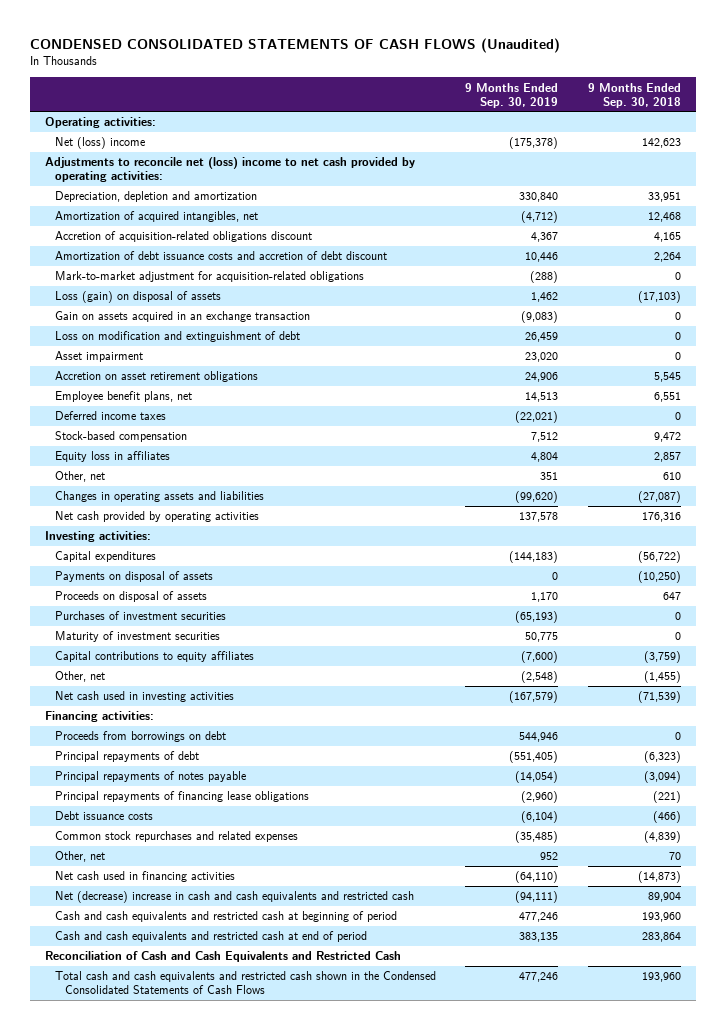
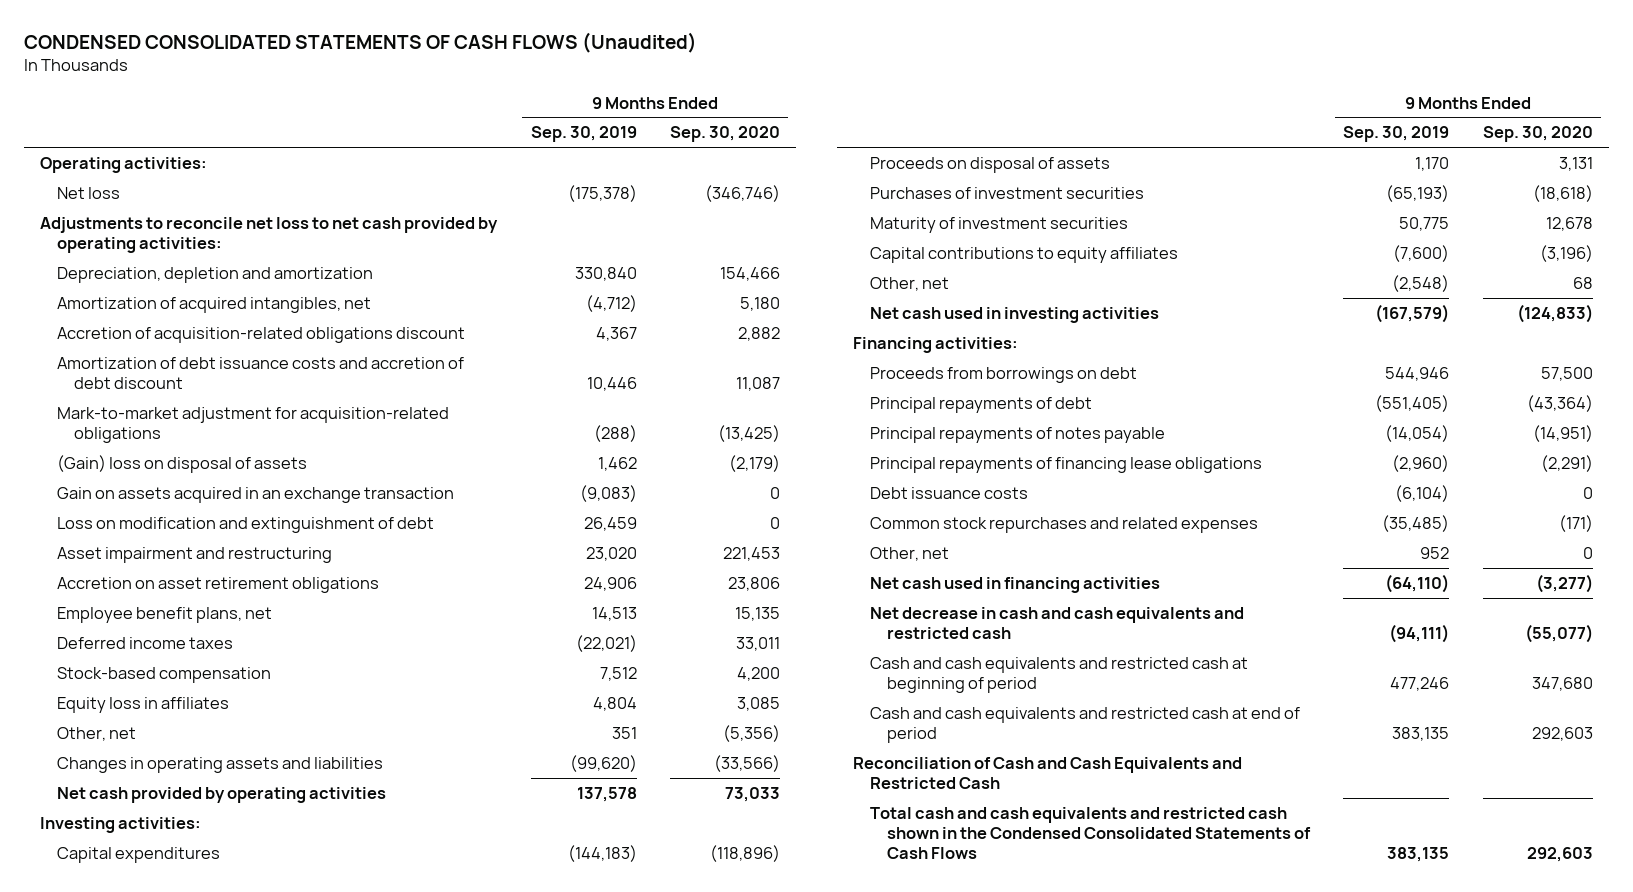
[587,82,681,108] 9 Months Ended Sep. 30, 2018 -> none
none -> [669,126,780,143] Sep. 30, 2020
[54,137,145,150] Net (loss) income -> [57,186,121,199] Net loss
[44,157,415,183] Adjustments to reconcile net (loss) income to net cash provided by operating activities: -> [40,216,499,253] Adjustments to reconcile net loss to net cash provided by operating activities:
[54,291,221,304] Loss (gain) on disposal of assets -> [57,454,308,473] (Gain) loss on disposal of assets
[54,351,143,363] Asset impairment -> [57,546,333,563] Asset impairment and restructuring
[54,571,213,583] Payments on disposal of assets -> none
[54,891,414,904] Net (decrease) increase in cash and cash equivalents and restricted cash -> [870,606,1245,639] Net decrease in cash and cash equivalents and restricted cash
[519,972,559,983] 477,246 -> [1387,847,1450,863] 383,135

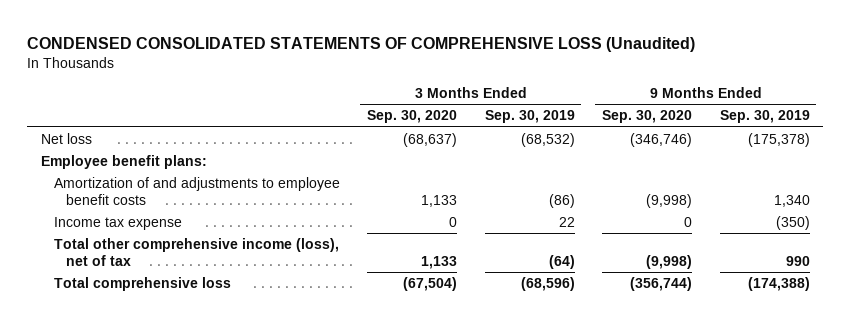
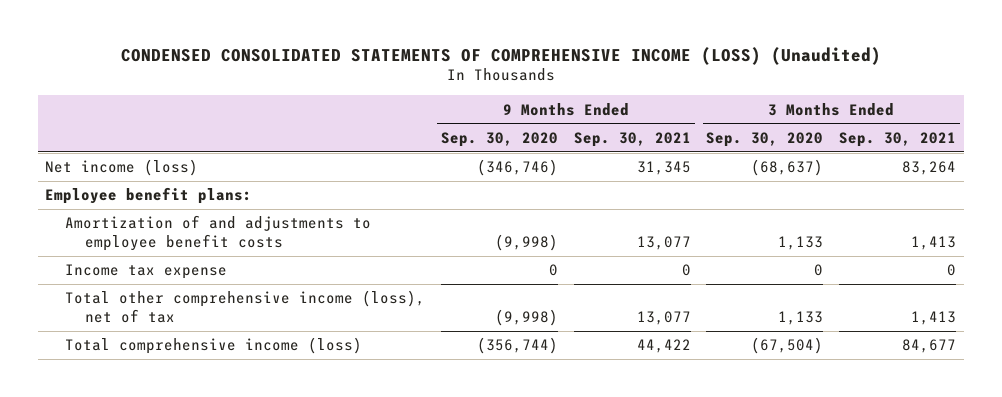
[27,37,696,53] CONDENSED CONSOLIDATED STATEMENTS OF COMPREHENSIVE LOSS (Unaudited) -> [120,46,881,65] CONDENSED CONSOLIDATED STATEMENTS OF COMPREHENSIVE INCOME (LOSS) (Unaudited)
[484,110,575,124] Sep. 30, 2019 -> none
[719,110,810,124] Sep. 30, 2019 -> none
none -> [573,131,691,147] Sep. 30, 2021
none -> [839,131,957,147] Sep. 30, 2021
[41,132,93,144] Net loss -> [45,159,199,177] Net income (loss)
[53,276,231,291] Total comprehensive loss -> [65,337,363,355] Total comprehensive income (loss)

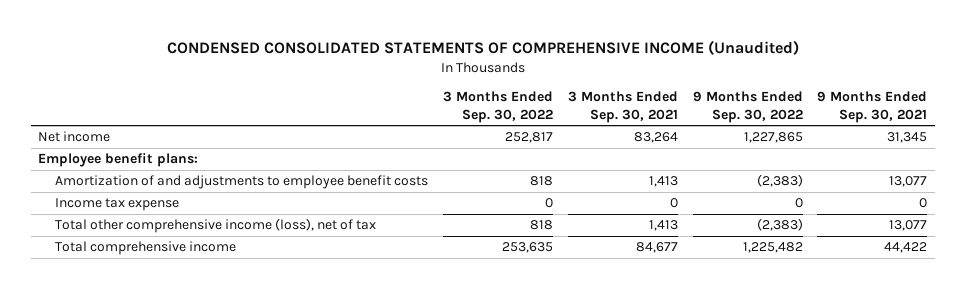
[120,46,881,65] CONDENSED CONSOLIDATED STATEMENTS OF COMPREHENSIVE INCOME (LOSS) (Unaudited) -> [166,39,799,55] CONDENSED CONSOLIDATED STATEMENTS OF COMPREHENSIVE INCOME (Unaudited)
[441,131,559,147] Sep. 30, 2020 -> none
[706,131,824,147] Sep. 30, 2020 -> none
none -> [442,90,553,123] 3 Months Ended Sep. 30, 2022
none -> [692,90,803,123] 9 Months Ended Sep. 30, 2022
[45,159,199,177] Net income (loss) -> [38,131,111,143] Net income
[65,337,363,355] Total comprehensive income (loss) -> [55,241,237,256] Total comprehensive income

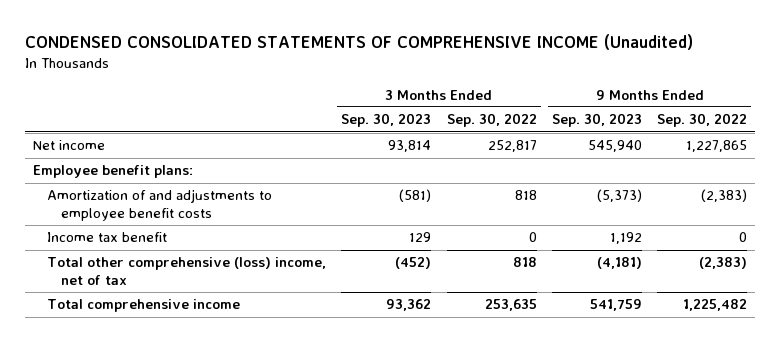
[567,90,678,123] 3 Months Ended Sep. 30, 2021 -> none
[817,90,928,123] 9 Months Ended Sep. 30, 2021 -> none
none -> [341,113,432,128] Sep. 30, 2023
none -> [552,113,643,128] Sep. 30, 2023
[55,198,180,212] Income tax expense -> [46,232,167,243] Income tax benefit
[55,218,377,234] Total other comprehensive income (loss), net of tax -> [46,257,326,285] Total other comprehensive (loss) income, net of tax

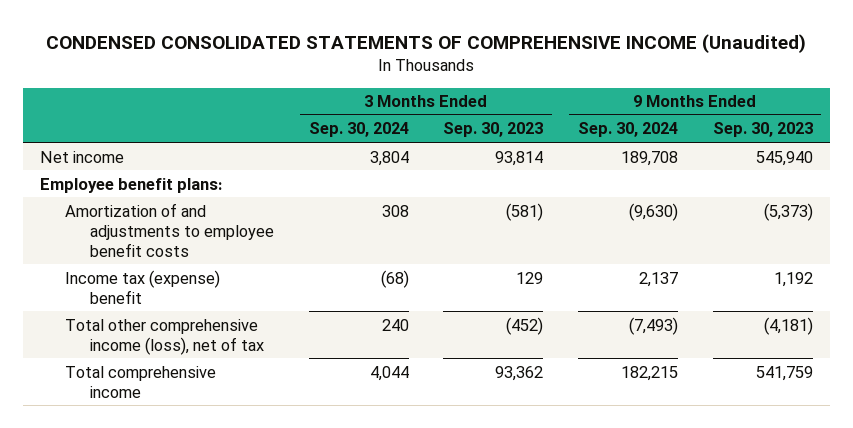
[446,113,537,128] Sep. 30, 2022 -> none
[657,113,748,128] Sep. 30, 2022 -> none
none -> [308,122,409,138] Sep. 30, 2024
none -> [578,122,679,138] Sep. 30, 2024
[46,232,167,243] Income tax benefit -> [65,269,221,304] Income tax (expense) benefit
[46,257,326,285] Total other comprehensive (loss) income, net of tax -> [65,318,265,355] Total other comprehensive income (loss), net of tax

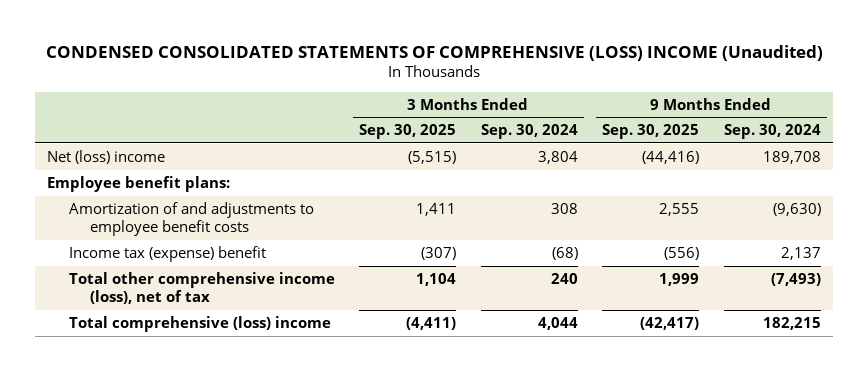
[46,33,807,53] CONDENSED CONSOLIDATED STATEMENTS OF COMPREHENSIVE INCOME (Unaudited) -> [46,44,824,61] CONDENSED CONSOLIDATED STATEMENTS OF COMPREHENSIVE (LOSS) INCOME (Unaudited)
[443,122,544,138] Sep. 30, 2023 -> none
[712,122,813,138] Sep. 30, 2023 -> none
none -> [359,124,457,140] Sep. 30, 2025
none -> [602,124,700,140] Sep. 30, 2025
[40,150,125,163] Net income -> [47,149,166,164] Net (loss) income
[65,365,217,398] Total comprehensive income -> [68,315,331,332] Total comprehensive (loss) income

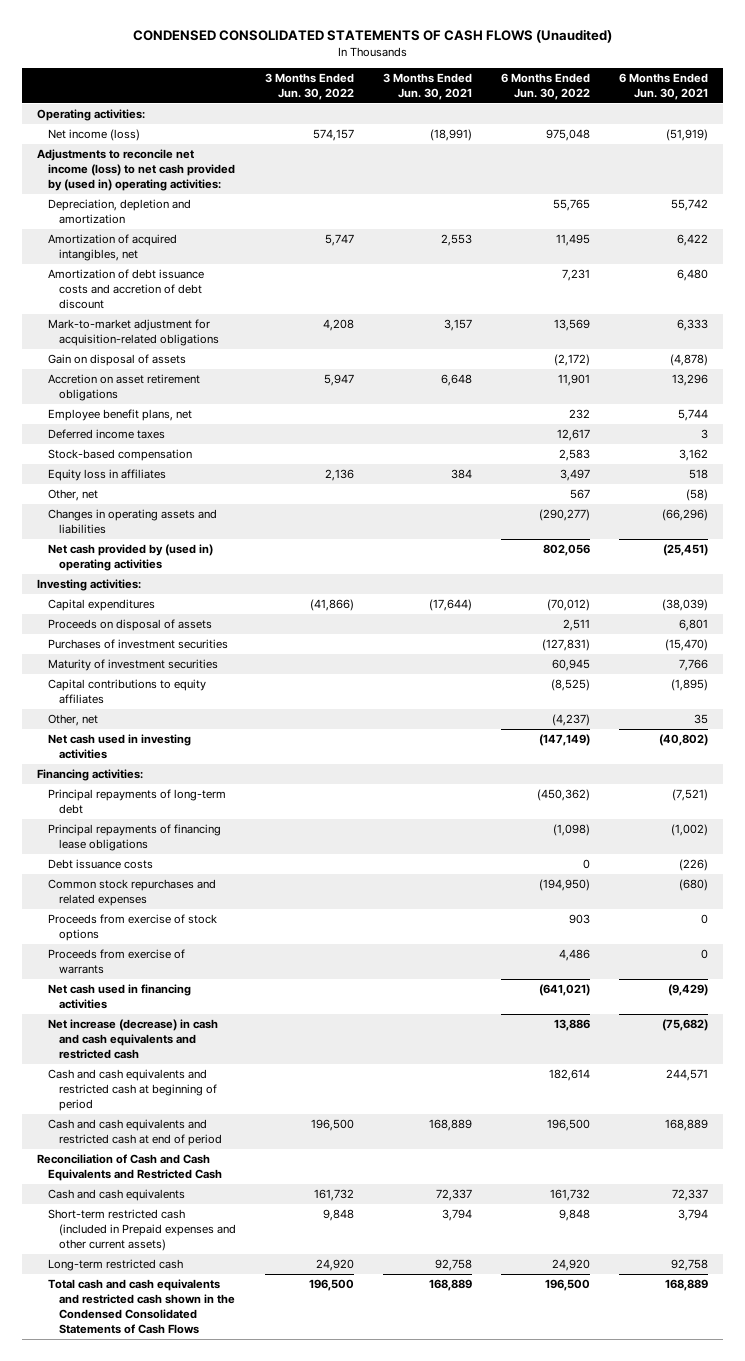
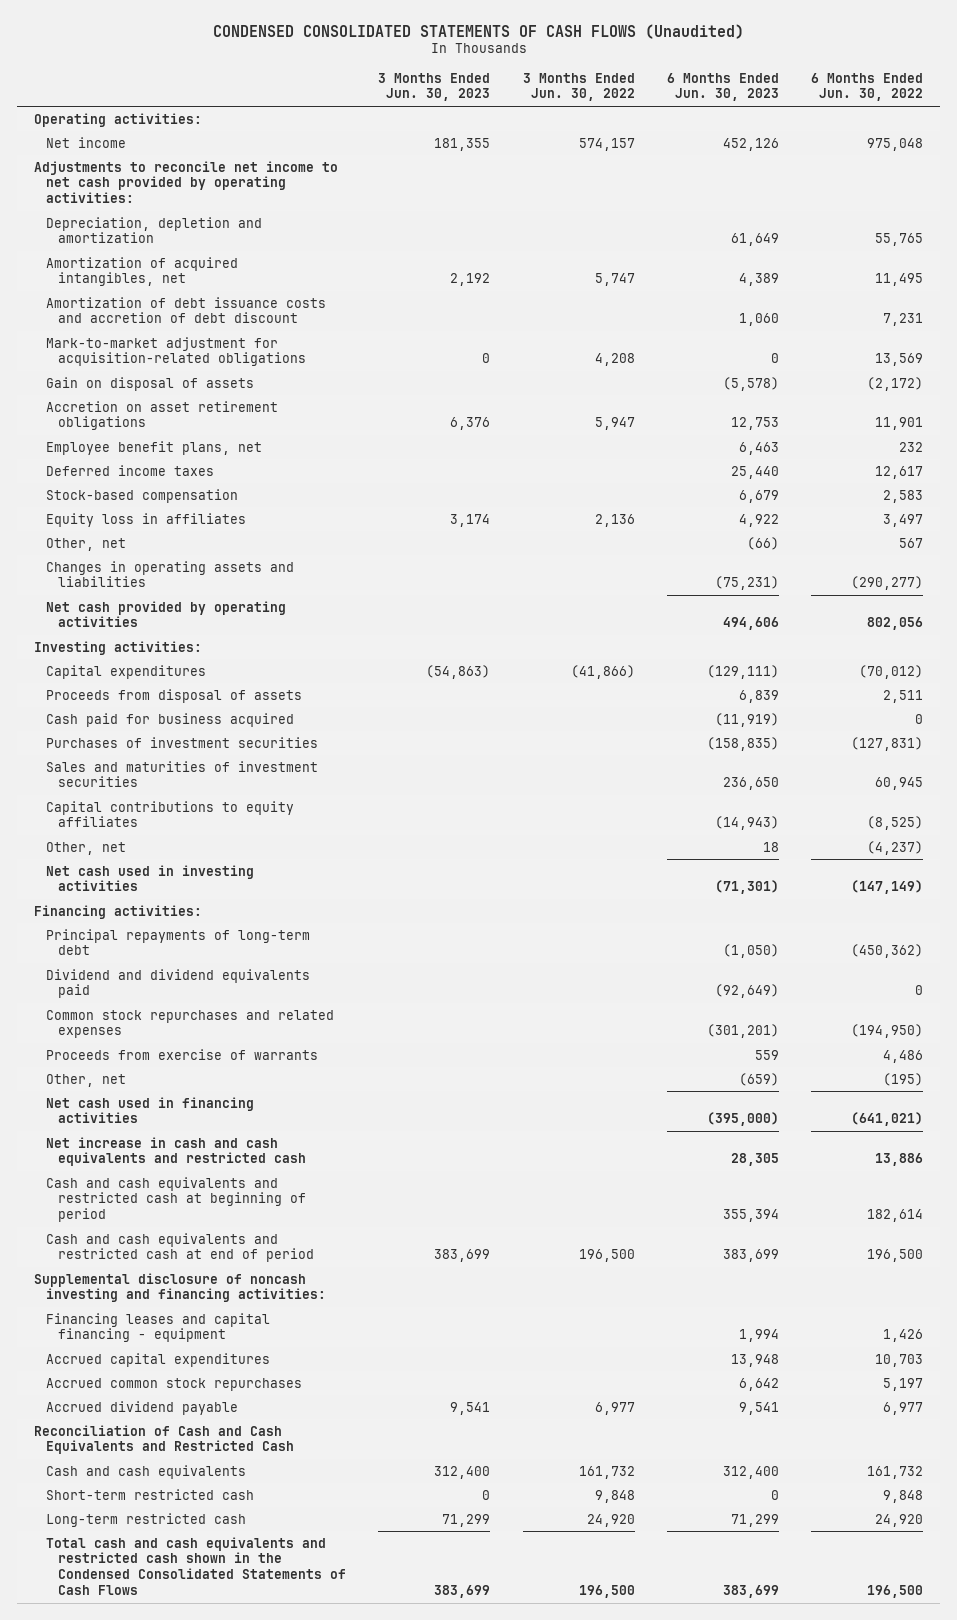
[383,72,473,100] 3 Months Ended Jun. 30, 2021 -> none
[619,72,709,100] 6 Months Ended Jun. 30, 2021 -> none
none -> [378,72,491,102] 3 Months Ended Jun. 30, 2023
none -> [667,72,780,102] 6 Months Ended Jun. 30, 2023
[48,129,141,142] Net income (loss) -> [45,136,126,148] Net income
[36,149,236,191] Adjustments to reconcile net income (loss) to net cash provided by (used in) operating activities: -> [33,160,338,204] Adjustments to reconcile net income to net cash provided by operating activities:
[48,544,214,572] Net cash provided by (used in) operating activities -> [45,600,286,628] Net cash provided by operating activities
[48,619,213,632] Proceeds on disposal of assets -> [45,688,302,703] Proceeds from disposal of assets
none -> [45,712,294,727] Cash paid for business acquired
[48,659,219,672] Maturity of investment securities -> [45,760,318,788] Sales and maturities of investment securities
[48,824,222,852] Principal repayments of financing lease obligations -> none
[48,859,154,870] Debt issuance costs -> none
none -> [45,968,310,999] Dividend and dividend equivalents paid
[48,914,218,942] Proceeds from exercise of stock options -> none
none -> [45,1073,126,1087] Other, net
[48,1019,219,1059] Net increase (decrease) in cash and cash equivalents and restricted cash -> [45,1136,306,1167] Net increase in cash and cash equivalents and restricted cash
none -> [33,1272,326,1303] Supplemental disclosure of noncash investing and financing activities:
none -> [45,1312,270,1343] Financing leases and capital financing - equipment
none -> [45,1352,270,1367] Accrued capital expenditures
none -> [45,1377,302,1391] Accrued common stock repurchases
none -> [45,1400,238,1415] Accrued dividend payable
[48,1209,237,1251] Short-term restricted cash (included in Prepaid expenses and other current assets) -> [45,1488,254,1500] Short-term restricted cash

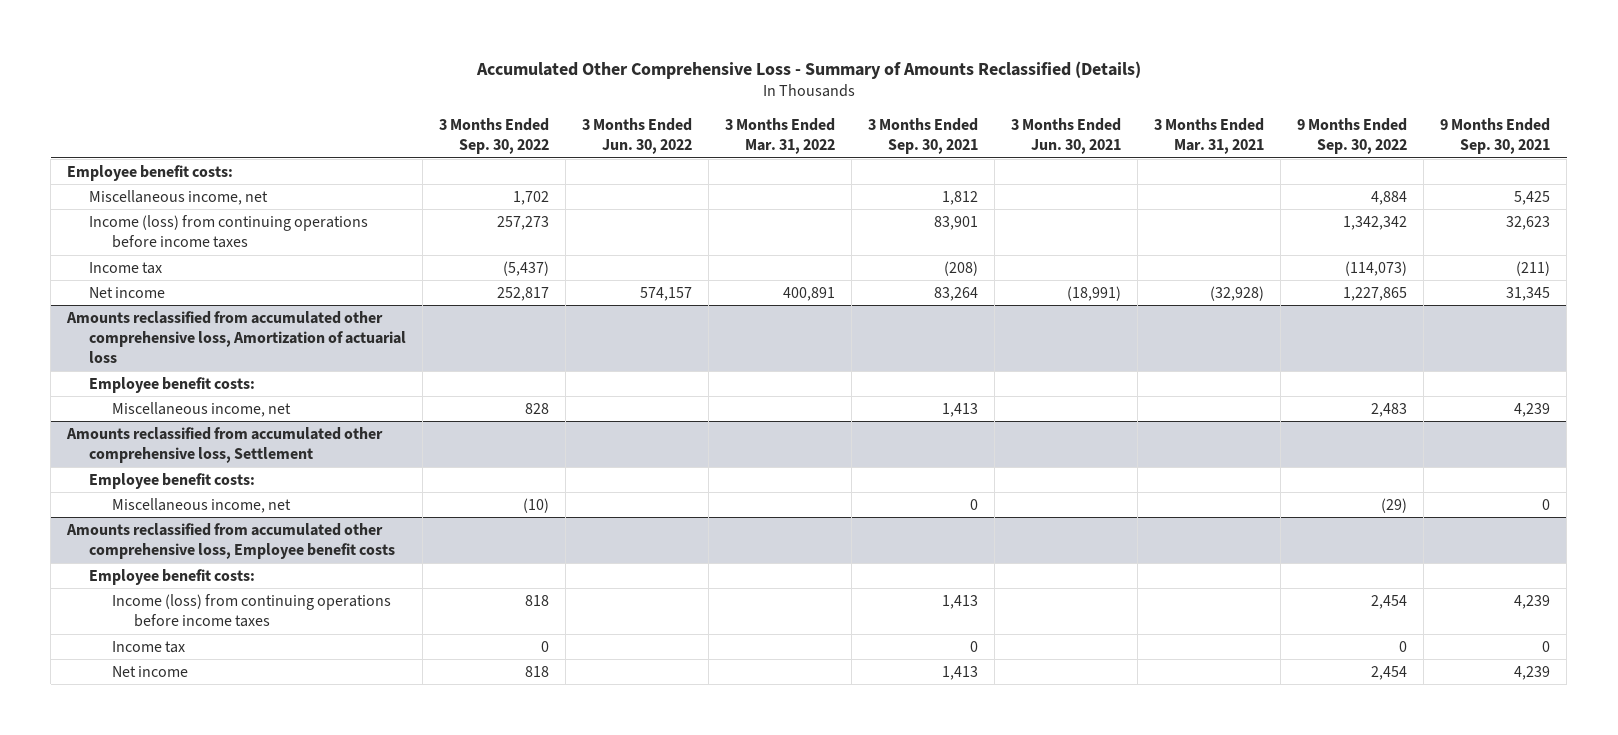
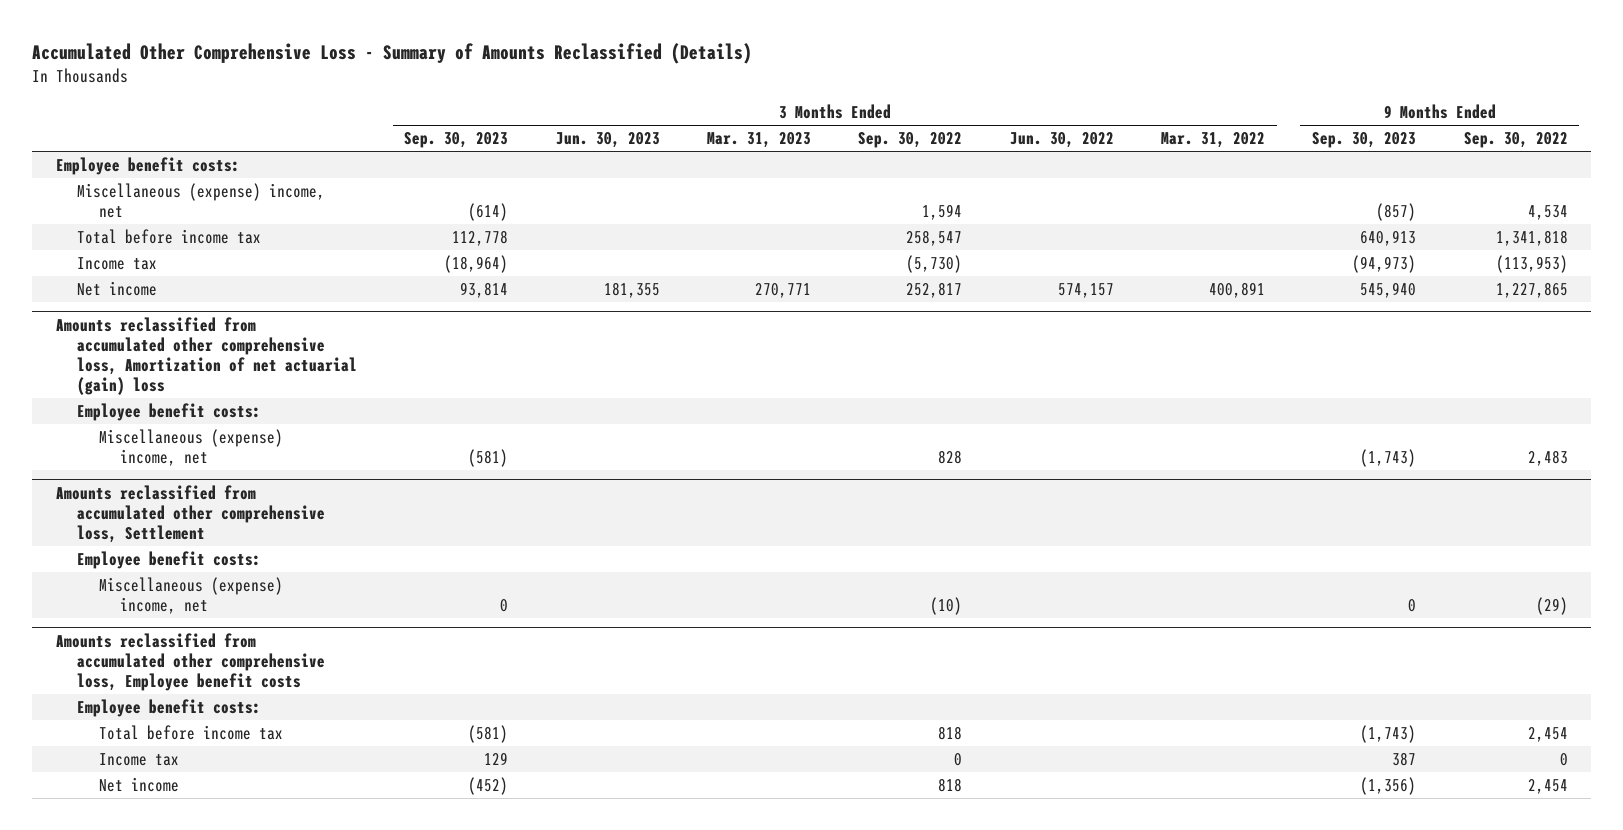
[868,118,979,155] 3 Months Ended Sep. 30, 2021 -> none
[1011,118,1122,155] 3 Months Ended Jun. 30, 2021 -> none
[1154,118,1265,155] 3 Months Ended Mar. 31, 2021 -> none
[1440,118,1551,155] 9 Months Ended Sep. 30, 2021 -> none
none -> [404,132,509,149] Sep. 30, 2023
none -> [555,132,660,149] Jun. 30, 2023
none -> [707,132,812,149] Mar. 31, 2023
none -> [1312,132,1417,149] Sep. 30, 2023
[89,189,269,205] Miscellaneous income, net -> [77,182,326,218] Miscellaneous (expense) income, net
[513,190,550,205] 1,702 -> [922,203,963,220] 1,594
[1371,190,1408,205] 4,884 -> [1527,204,1568,220] 4,534
[89,214,369,249] Income (loss) from continuing operations before income taxes -> [77,228,262,244] Total before income tax
[497,215,550,230] 257,273 -> [906,229,963,246] 258,547
[1343,215,1408,230] 1,342,342 -> [1495,229,1568,246] 1,341,818
[503,260,550,276] (5,437) -> [906,254,963,273] (5,730)
[1345,260,1408,276] (114,073) -> [1495,254,1568,273] (113,953)
[66,310,407,364] Amounts reclassified from accumulated other comprehensive loss, Amortization of actuarial loss -> [55,316,358,395] Amounts reclassified from accumulated other comprehensive loss, Amortization of net actuarial (gain) loss
[111,401,291,417] Miscellaneous income, net -> [98,428,283,466] Miscellaneous (expense) income, net
[111,497,291,513] Miscellaneous income, net -> [98,576,283,614] Miscellaneous (expense) income, net
[111,593,391,628] Income (loss) from continuing operations before income taxes -> [98,724,283,740] Total before income tax

